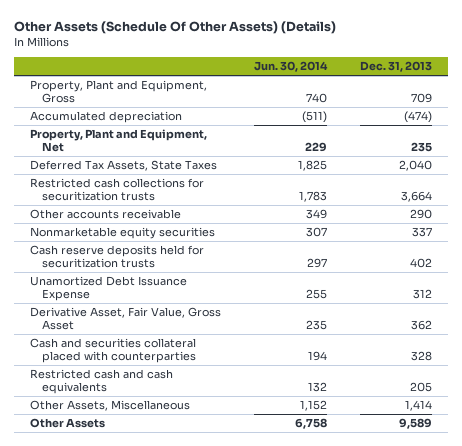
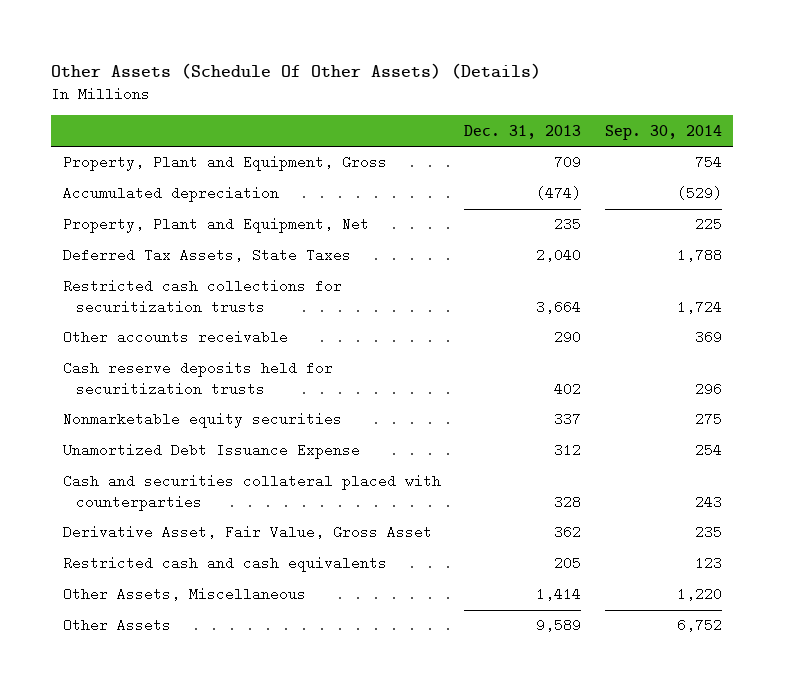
[254,60,329,72] Jun. 30, 2014 -> none
none -> [604,124,722,140] Sep. 30, 2014
[30,227,216,240] Nonmarketable equity securities -> [63,412,343,429] Nonmarketable equity securities
[30,307,222,330] Derivative Asset, Fair Value, Gross Asset -> [63,525,433,540] Derivative Asset, Fair Value, Gross Asset

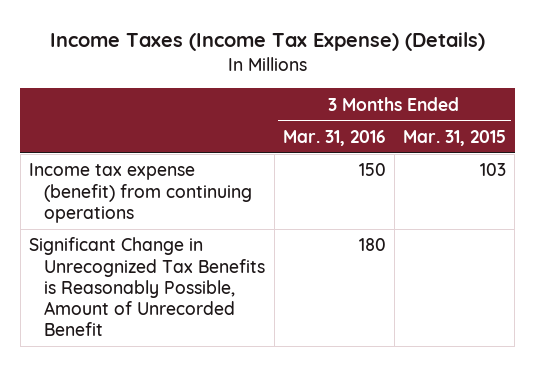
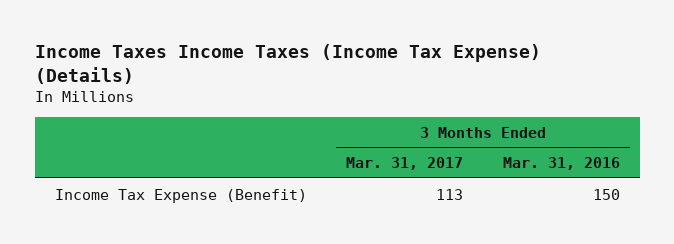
[49,32,485,52] Income Taxes (Income Tax Expense) (Details) -> [34,44,541,84] Income Taxes Income Taxes (Income Tax Expense) (Details)
[403,129,507,146] Mar. 31, 2015 -> none
none -> [346,157,464,171] Mar. 31, 2017
[29,237,266,337] Significant Change in Unrecognized Tax Benefits is Reasonably Possible, Amount of Unrecorded Benefit -> none
[29,163,253,223] Income tax expense (benefit) from continuing operations -> [54,188,307,203] Income Tax Expense (Benefit)

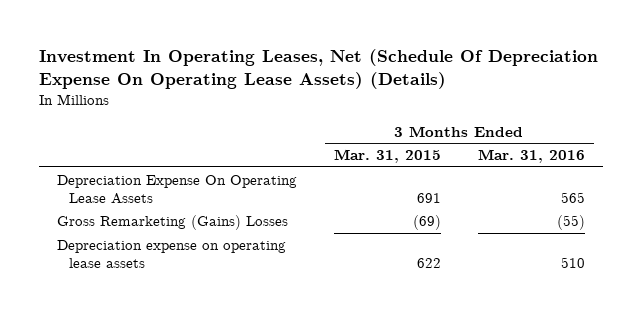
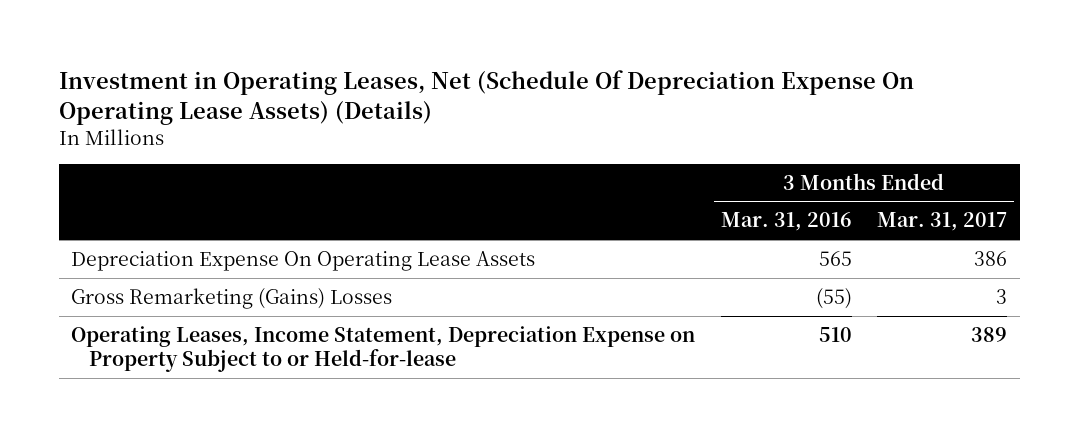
[39,49,599,89] Investment In Operating Leases, Net (Schedule Of Depreciation Expense On Operating Lease Assets) (Details) -> [58,69,914,125] Investment in Operating Leases, Net (Schedule Of Depreciation Expense On Operating Lease Assets) (Details)
[334,149,442,164] Mar. 31, 2015 -> none
none -> [877,212,1008,232] Mar. 31, 2017
[57,239,287,268] Depreciation expense on operating lease assets -> [71,325,696,373] Operating Leases, Income Statement, Depreciation Expense on Property Subject to or Held-for-lease

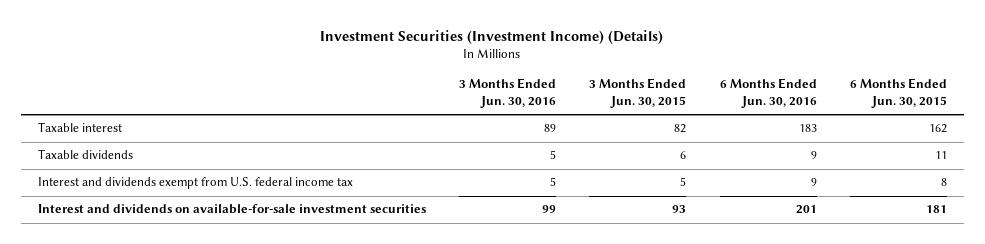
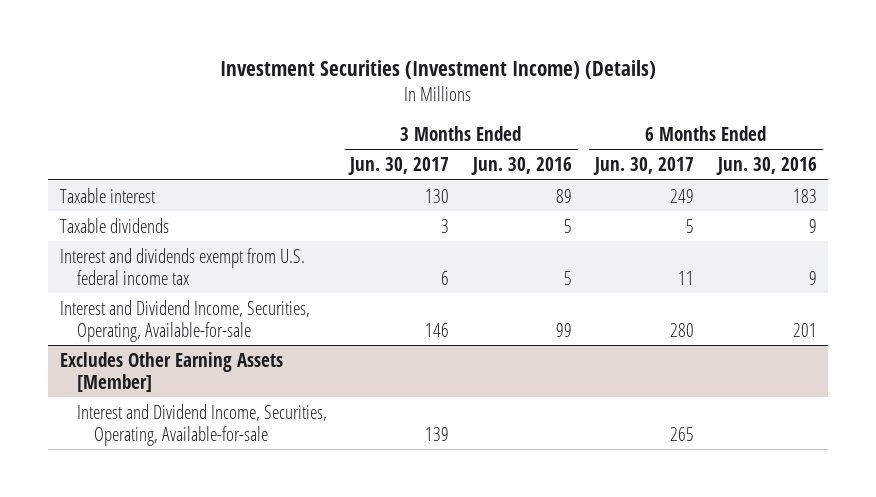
[589,78,687,108] 3 Months Ended Jun. 30, 2015 -> none
[850,78,948,108] 6 Months Ended Jun. 30, 2015 -> none
none -> [348,157,450,176] Jun. 30, 2017
none -> [593,157,695,176] Jun. 30, 2017
[37,204,426,215] Interest and dividends on available-for-sale investment securities -> [59,299,310,342] Interest and Dividend Income, Securities, Operating, Available-for-sale
none -> [59,351,283,392] Excludes Other Earning Assets [Member]
none -> [77,403,328,446] Interest and Dividend Income, Securities, Operating, Available-for-sale

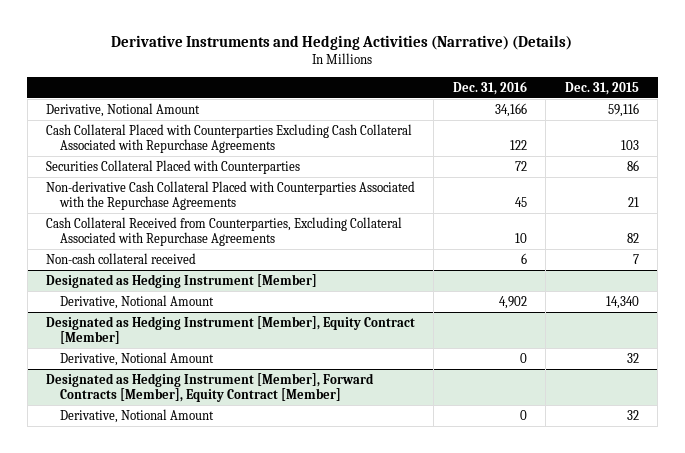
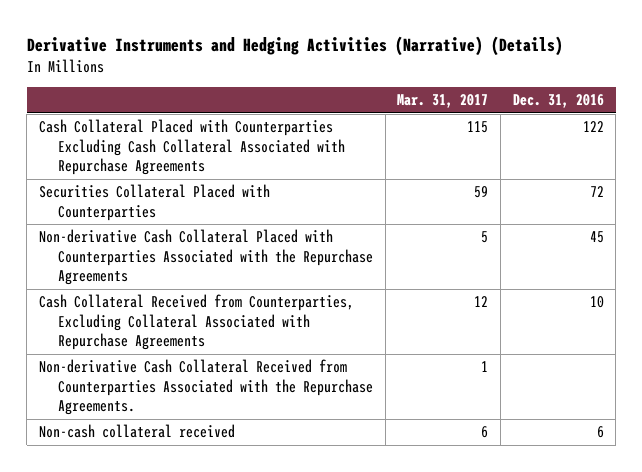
[564,81,639,95] Dec. 31, 2015 -> none
none -> [397,94,489,109] Mar. 31, 2017
[45,102,200,117] Derivative, Notional Amount -> none
none -> [38,359,374,416] Non-derivative Cash Collateral Received from Counterparties Associated with the Repurchase Agreements.
[45,273,317,288] Designated as Hedging Instrument [Member] -> none
[60,294,215,309] Derivative, Notional Amount -> none
[45,315,415,344] Designated as Hedging Instrument [Member], Equity Contract [Member] -> none
[60,351,215,366] Derivative, Notional Amount -> none
[45,372,374,402] Designated as Hedging Instrument [Member], Forward Contracts [Member], Equity Contract [Member] -> none
[60,408,215,423] Derivative, Notional Amount -> none

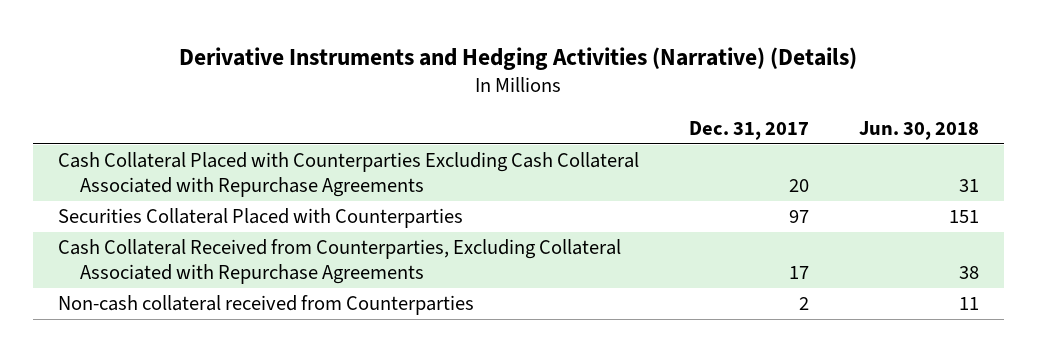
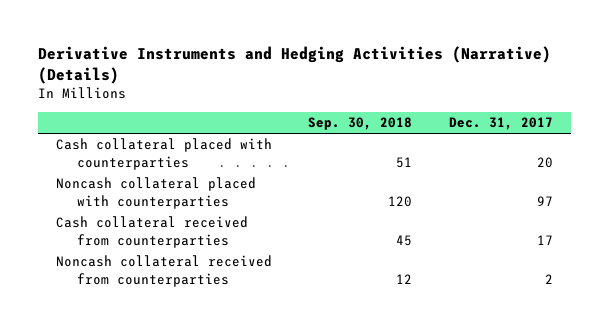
[859,120,980,140] Jun. 30, 2018 -> none
none -> [308,117,413,131] Sep. 30, 2018
[57,152,639,198] Cash Collateral Placed with Counterparties Excluding Cash Collateral Associated with Repurchase Agreements -> [55,138,272,170] Cash collateral placed with counterparties
[57,208,463,229] Securities Collateral Placed with Counterparties -> [55,177,256,209] Noncash collateral placed with counterparties
[57,239,621,285] Cash Collateral Received from Counterparties, Excluding Collateral Associated with Repurchase Agreements -> [55,216,248,248] Cash collateral received from counterparties
[57,295,474,316] Non-cash collateral received from Counterparties -> [55,255,272,287] Noncash collateral received from counterparties

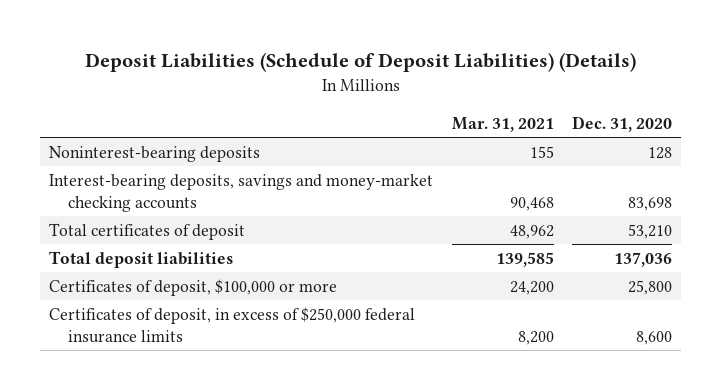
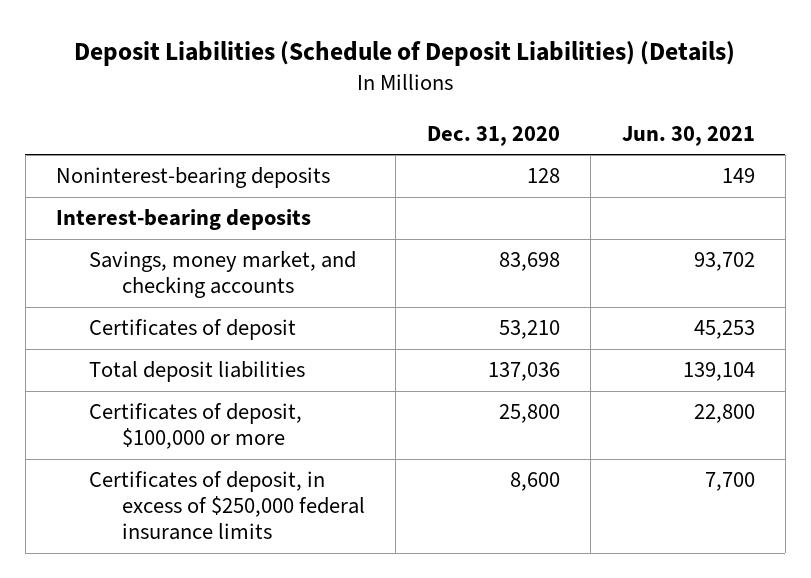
[451,116,554,132] Mar. 31, 2021 -> none
none -> [621,125,755,146] Jun. 30, 2021
none -> [56,209,312,231] Interest-bearing deposits
[49,173,434,212] Interest-bearing deposits, savings and money-market checking accounts -> [89,251,357,299] Savings, money market, and checking accounts
[49,222,246,240] Total certificates of deposit -> [89,319,297,341] Certificates of deposit

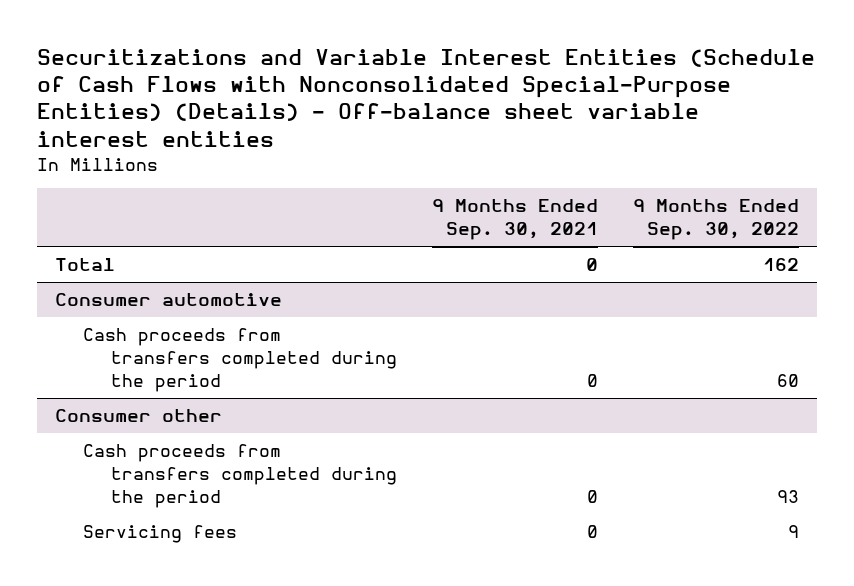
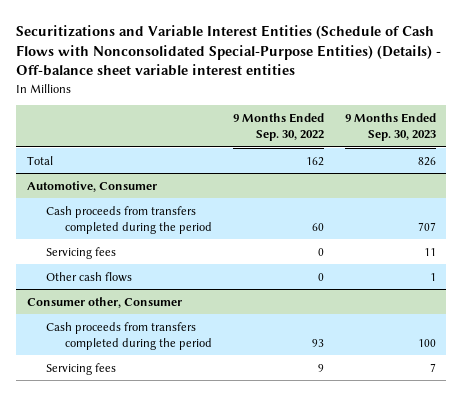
[431,199,598,241] 9 Months Ended Sep. 30, 2021 -> none
none -> [344,113,436,142] 9 Months Ended Sep. 30, 2023
[54,293,282,307] Consumer automotive -> [26,180,157,192] Automotive, Consumer
none -> [45,246,116,259] Servicing fees
none -> [45,271,132,282] Other cash flows
[54,409,222,423] Consumer other -> [26,296,182,308] Consumer other, Consumer

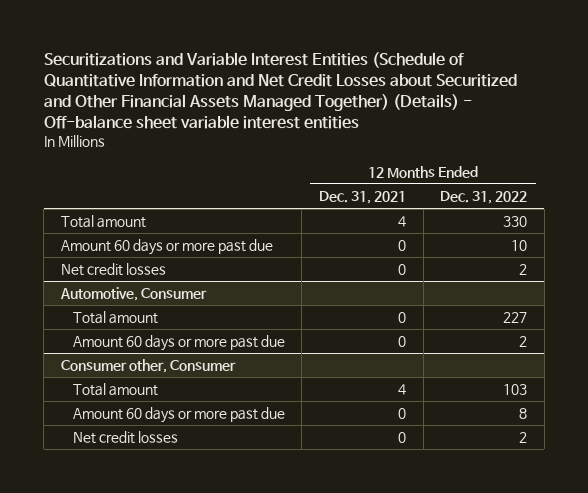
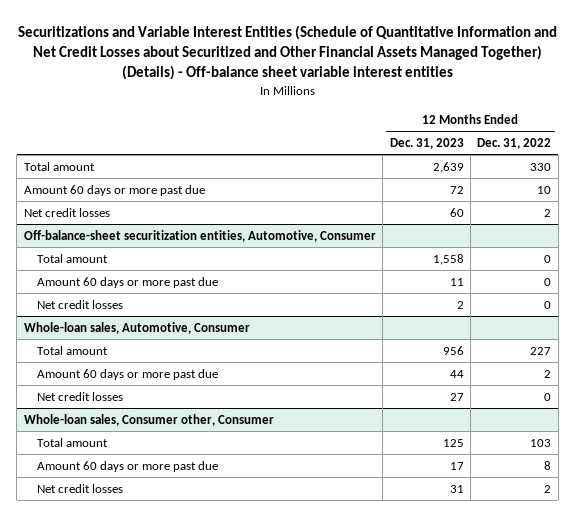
[318,190,406,204] Dec. 31, 2021 -> none
none -> [389,137,464,149] Dec. 31, 2023
[59,287,207,302] Automotive, Consumer -> none
none -> [23,229,376,242] Off-balance-sheet securitization entities, Automotive, Consumer
none -> [36,253,108,263] Total amount
none -> [36,276,218,288] Amount 60 days or more past due
none -> [36,299,123,309] Net credit losses
none -> [23,321,250,334] Whole-loan sales, Automotive, Consumer
[60,359,236,374] Consumer other, Consumer -> none
none -> [36,391,123,401] Net credit losses
none -> [23,413,274,426] Whole-loan sales, Consumer other, Consumer

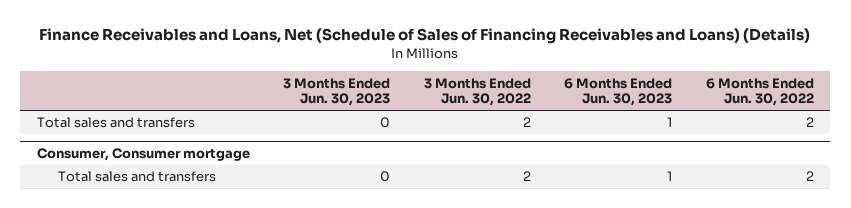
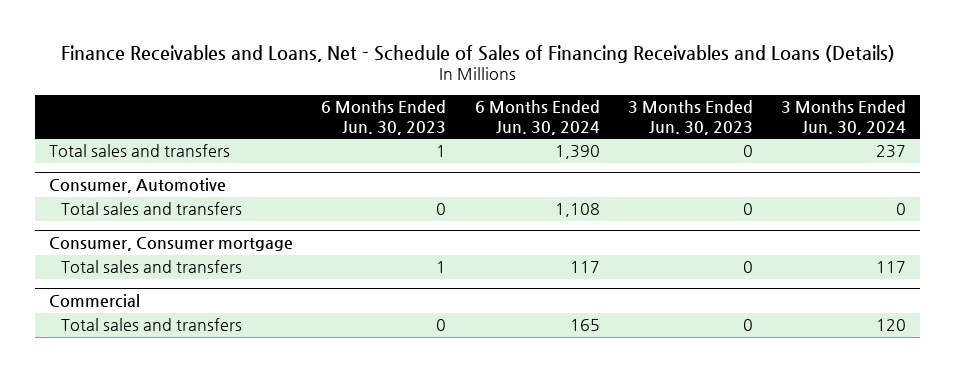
[39,28,811,45] Finance Receivables and Loans, Net (Schedule of Sales of Financing Receivables and Loans) (Details) -> [60,44,895,63] Finance Receivables and Loans, Net - Schedule of Sales of Financing Receivables and Loans (Details)
[423,77,531,107] 3 Months Ended Jun. 30, 2022 -> none
[705,77,814,107] 6 Months Ended Jun. 30, 2022 -> none
none -> [474,100,600,135] 6 Months Ended Jun. 30, 2024
none -> [781,100,907,135] 3 Months Ended Jun. 30, 2024
none -> [49,178,227,194] Consumer, Automotive
none -> [60,202,242,216] Total sales and transfers
none -> [49,294,141,309] Commercial
none -> [60,318,242,332] Total sales and transfers

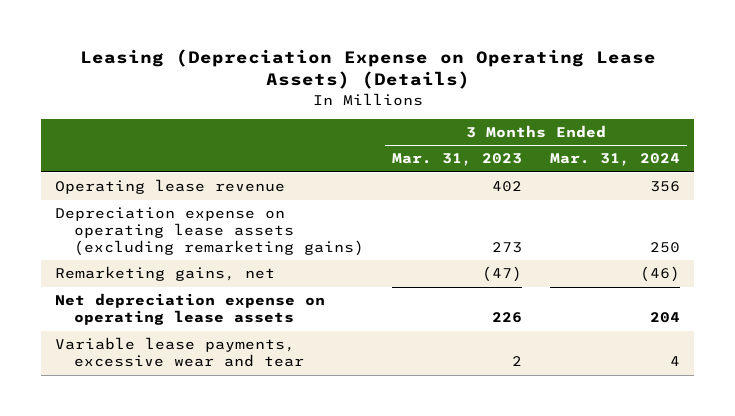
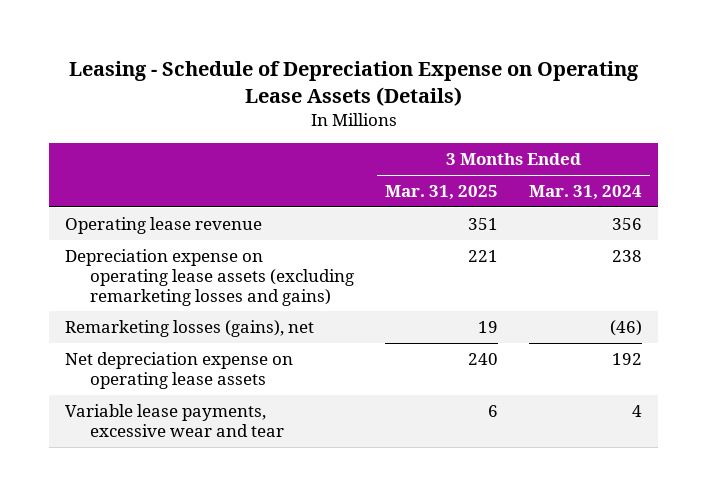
[79,49,656,90] Leasing (Depreciation Expense on Operating Lease Assets) (Details) -> [68,61,639,106] Leasing - Schedule of Depreciation Expense on Operating Lease Assets (Details)
[391,153,522,167] Mar. 31, 2023 -> none
none -> [384,185,498,201] Mar. 31, 2025
[55,207,364,257] Depreciation expense on operating lease assets (excluding remarketing gains) -> [64,249,354,306] Depreciation expense on operating lease assets (excluding remarketing losses and gains)
[649,242,680,254] 250 -> [612,250,643,263] 238
[55,266,276,282] Remarketing gains, net -> [64,320,314,338] Remarketing losses (gains), net
[649,312,680,324] 204 -> [612,353,643,366] 192

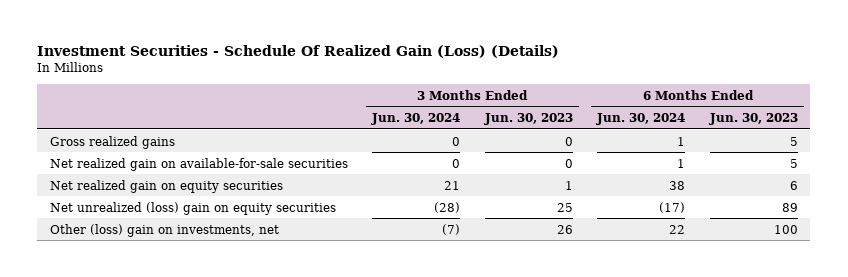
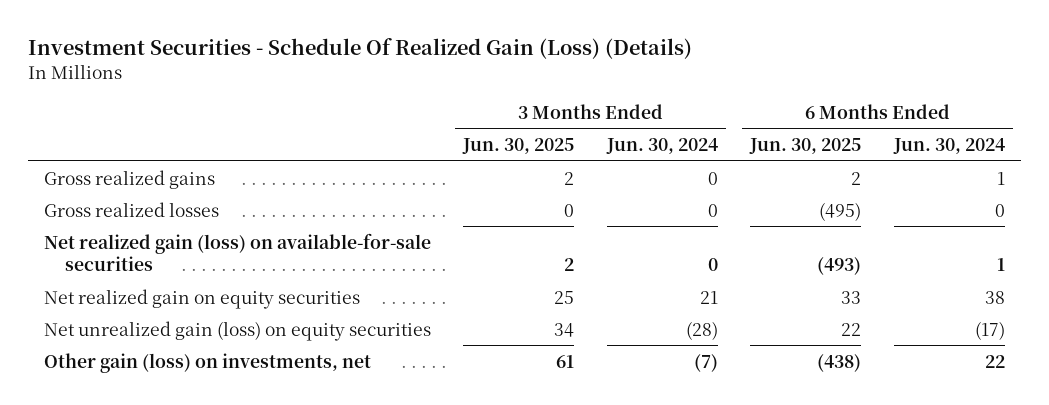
[483,113,573,126] Jun. 30, 2023 -> none
[709,113,799,126] Jun. 30, 2023 -> none
none -> [462,138,575,155] Jun. 30, 2025
none -> [749,138,862,155] Jun. 30, 2025
none -> [43,201,219,217] Gross realized losses
[49,157,348,171] Net realized gain on available-for-sale securities -> [43,232,431,272] Net realized gain (loss) on available-for-sale securities
[49,201,336,215] Net unrealized (loss) gain on equity securities -> [43,320,431,341] Net unrealized gain (loss) on equity securities
[49,223,279,237] Other (loss) gain on investments, net -> [43,352,371,373] Other gain (loss) on investments, net

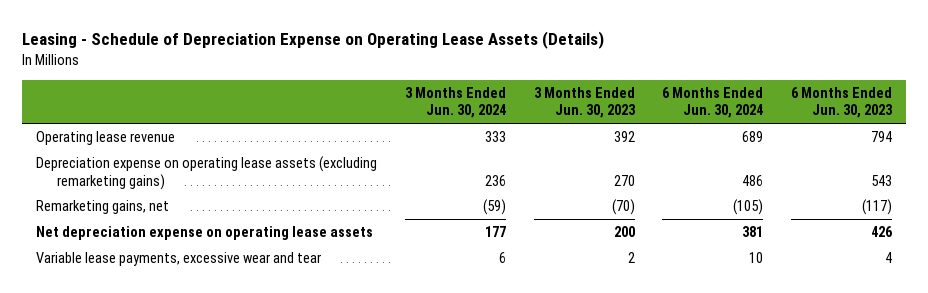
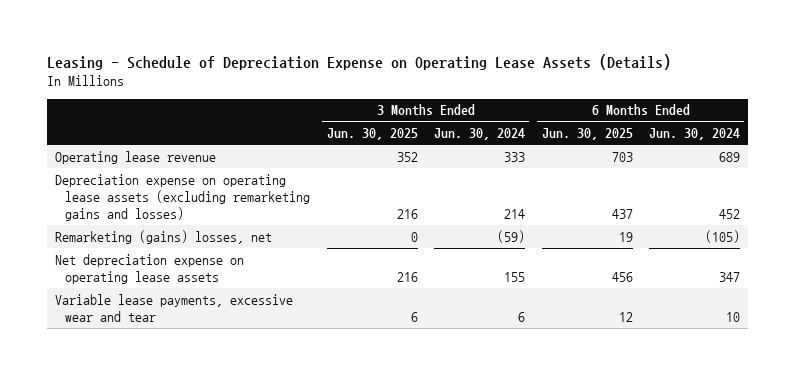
[533,86,636,119] 3 Months Ended Jun. 30, 2023 -> none
[790,86,893,119] 6 Months Ended Jun. 30, 2023 -> none
none -> [326,128,418,141] Jun. 30, 2025
none -> [541,128,633,141] Jun. 30, 2025
[36,156,378,190] Depreciation expense on operating lease assets (excluding remarketing gains) -> [54,173,310,221] Depreciation expense on operating lease assets (excluding remarketing gains and losses)
[484,174,506,186] 236 -> [504,208,526,219] 214
[742,174,764,186] 486 -> [719,208,741,219] 452
[36,200,170,215] Remarketing gains, net -> [54,229,272,244] Remarketing (gains) losses, net
[484,226,506,238] 177 -> [504,271,526,282] 155
[742,226,764,238] 381 -> [719,271,741,282] 347

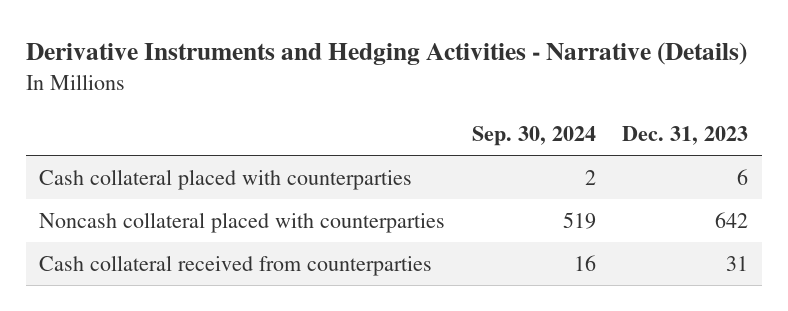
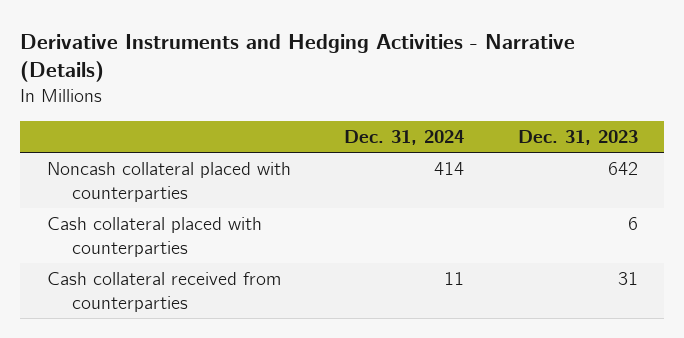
[471,126,596,147] Sep. 30, 2024 -> none
none -> [344,129,465,145] Dec. 31, 2024
[39,168,413,190] Cash collateral placed with counterparties -> [46,217,262,257] Cash collateral placed with counterparties

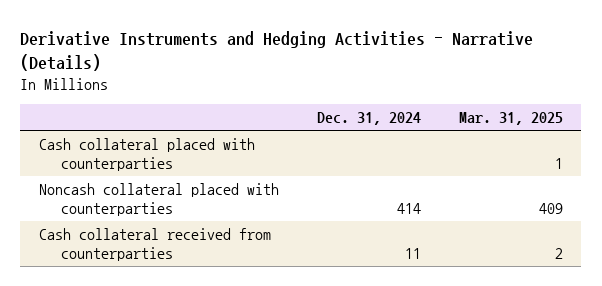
[517,129,638,145] Dec. 31, 2023 -> none
none -> [458,111,563,125] Mar. 31, 2025
[46,162,291,202] Noncash collateral placed with counterparties -> [39,183,280,216] Noncash collateral placed with counterparties

